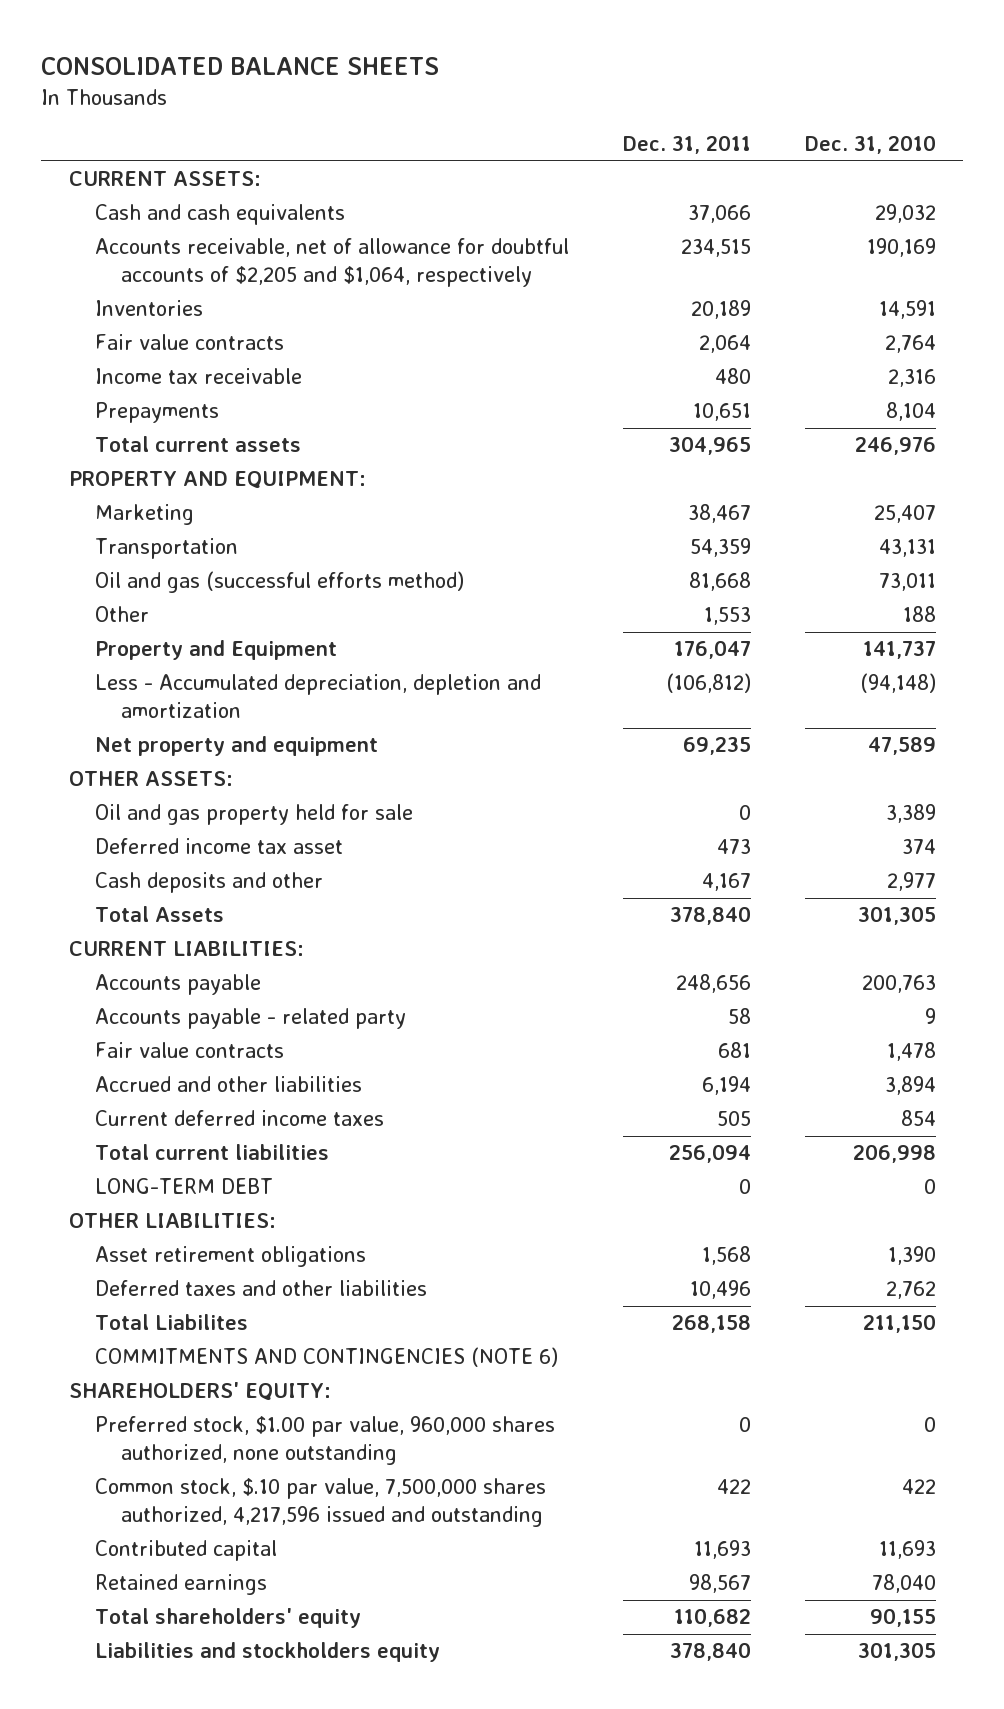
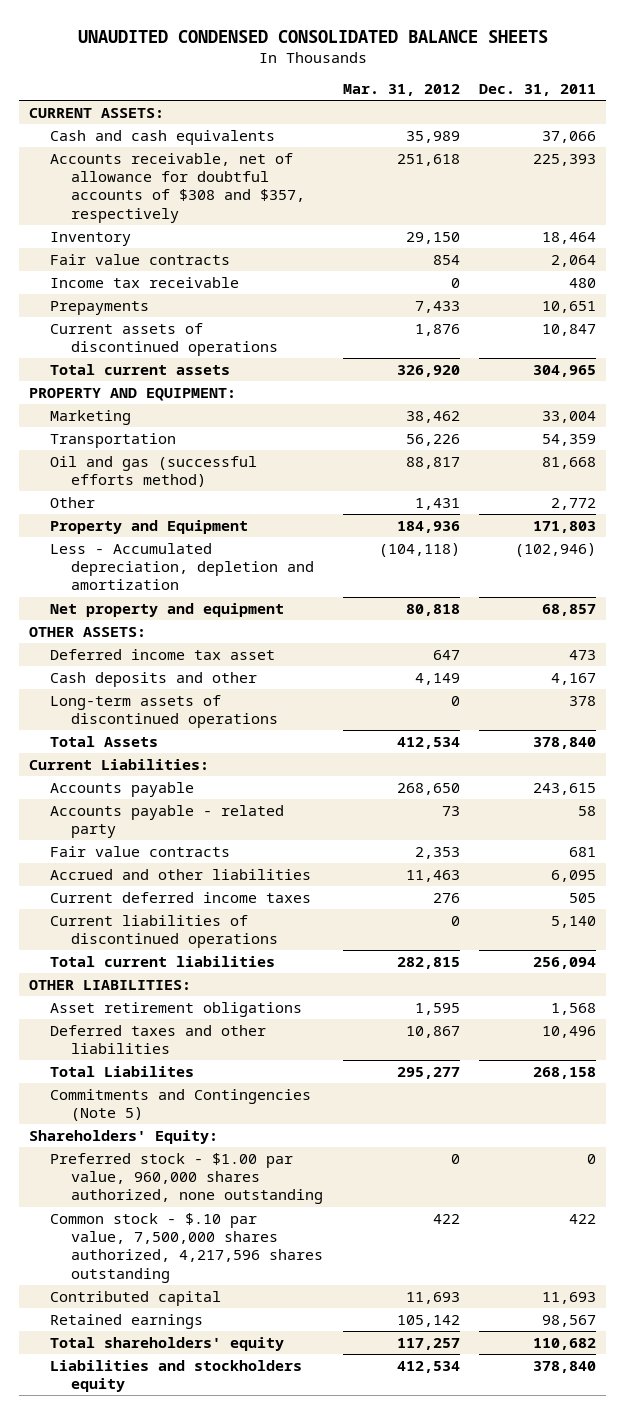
[41,57,440,76] CONSOLIDATED BALANCE SHEETS -> [77,29,548,43] UNAUDITED CONDENSED CONSOLIDATED BALANCE SHEETS
[804,135,936,155] Dec. 31, 2010 -> none
none -> [342,84,460,97] Mar. 31, 2012
[94,300,203,317] Inventories -> none
[94,238,569,288] Accounts receivable, net of allowance for doubtful accounts of $2,205 and $1,064, respectively -> [50,152,306,223] Accounts receivable, net of allowance for doubtful accounts of $308 and $357, respectively
[680,239,751,258] 234,515 -> [533,153,597,166] 225,393
none -> [50,231,132,246] Inventory
none -> [50,322,279,357] Current assets of discontinued operations
[687,504,751,524] 38,467 -> [542,410,597,423] 33,004
[703,607,751,626] 1,553 -> [551,497,597,510] 2,772
[673,640,751,660] 176,047 -> [533,520,597,533] 171,803
[665,673,751,694] (106,812) -> [515,542,597,557] (102,946)
[682,737,751,756] 69,235 -> [542,603,597,616] 68,857
[94,804,413,826] Oil and gas property held for sale -> none
none -> [50,694,279,729] Long-term assets of discontinued operations
[68,941,304,957] CURRENT LIABILITIES: -> [29,758,210,770] Current Liabilities:
[675,974,751,994] 248,656 -> [533,782,597,795] 243,615
[701,1076,751,1096] 6,194 -> [551,869,597,882] 6,095
none -> [50,914,279,949] Current liabilities of discontinued operations
[94,1178,273,1195] LONG-TERM DEBT -> none
[94,1347,558,1368] COMMITMENTS AND CONTINGENCIES (NOTE 6) -> [50,1088,312,1122] Commitments and Contingencies (Note 5)
[68,1382,331,1402] SHAREHOLDERS' EQUITY: -> [29,1129,219,1144] Shareholders' Equity:
[94,1416,555,1466] Preferred stock, $1.00 par value, 960,000 shares authorized, none outstanding -> [50,1152,324,1205] Preferred stock - $1.00 par value, 960,000 shares authorized, none outstanding
[94,1478,546,1528] Common stock, $.10 par value, 7,500,000 shares authorized, 4,217,596 issued and outstanding -> [50,1212,324,1283] Common stock - $.10 par value, 7,500,000 shares authorized, 4,217,596 shares outstanding

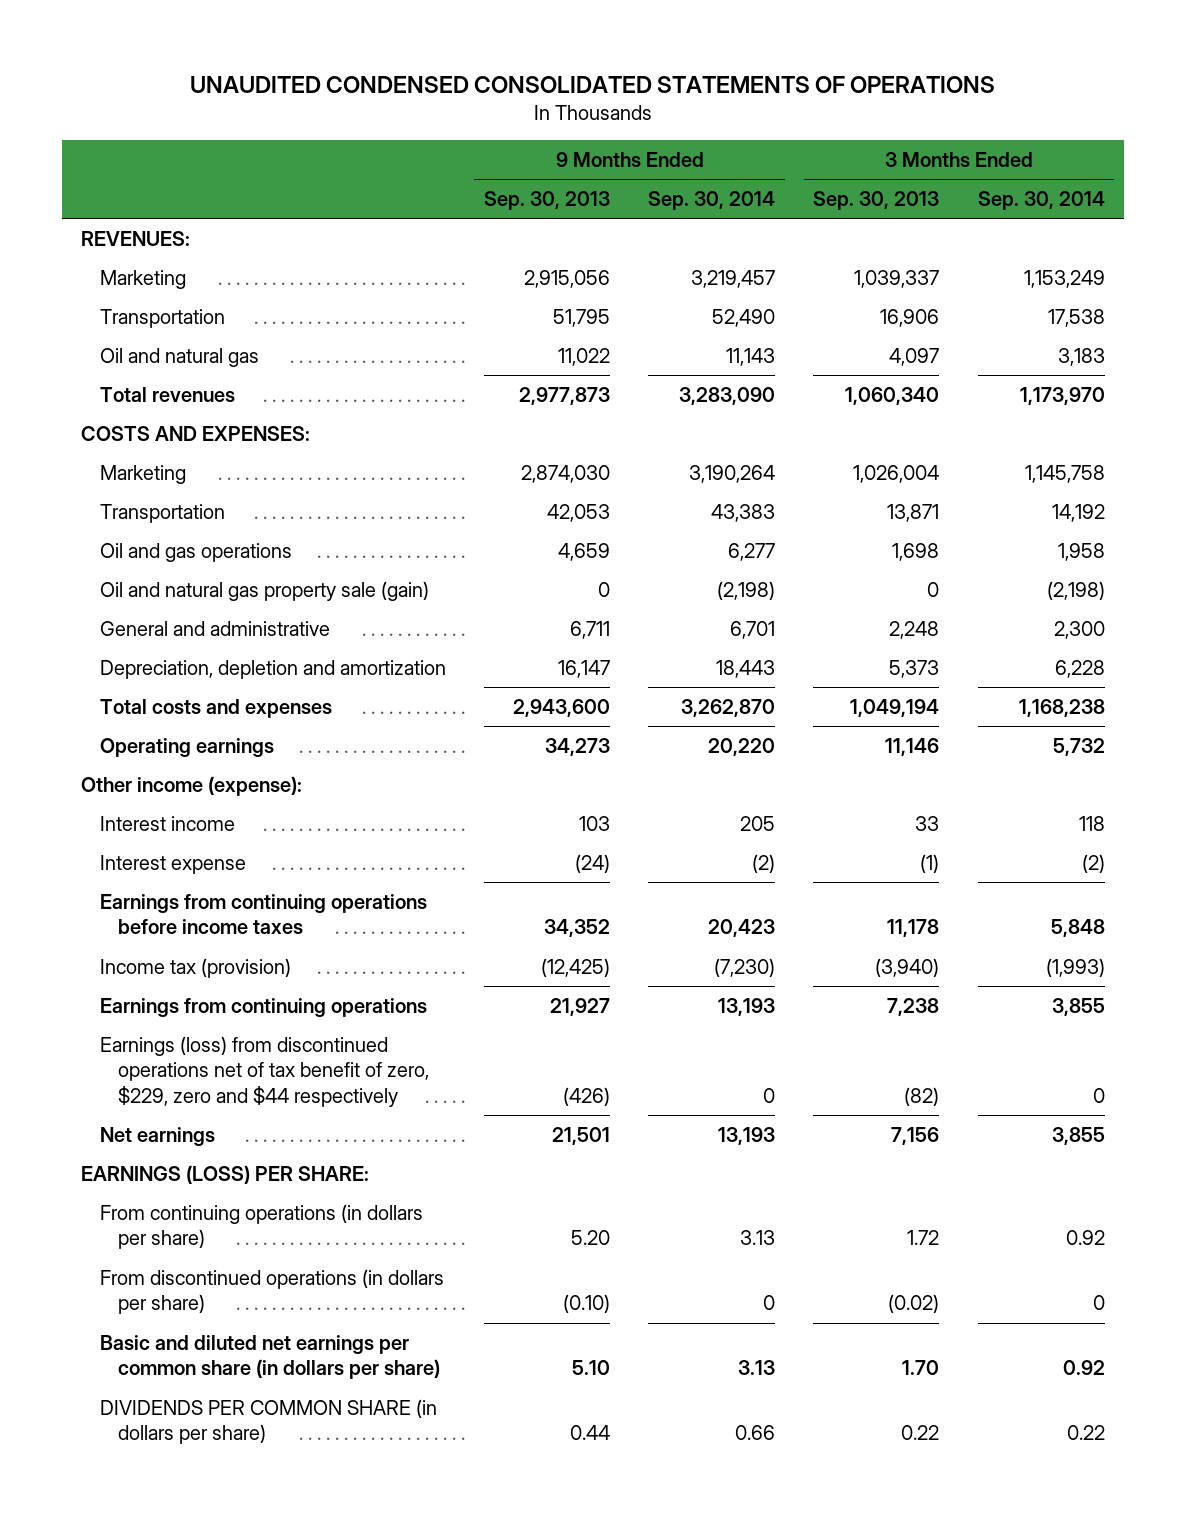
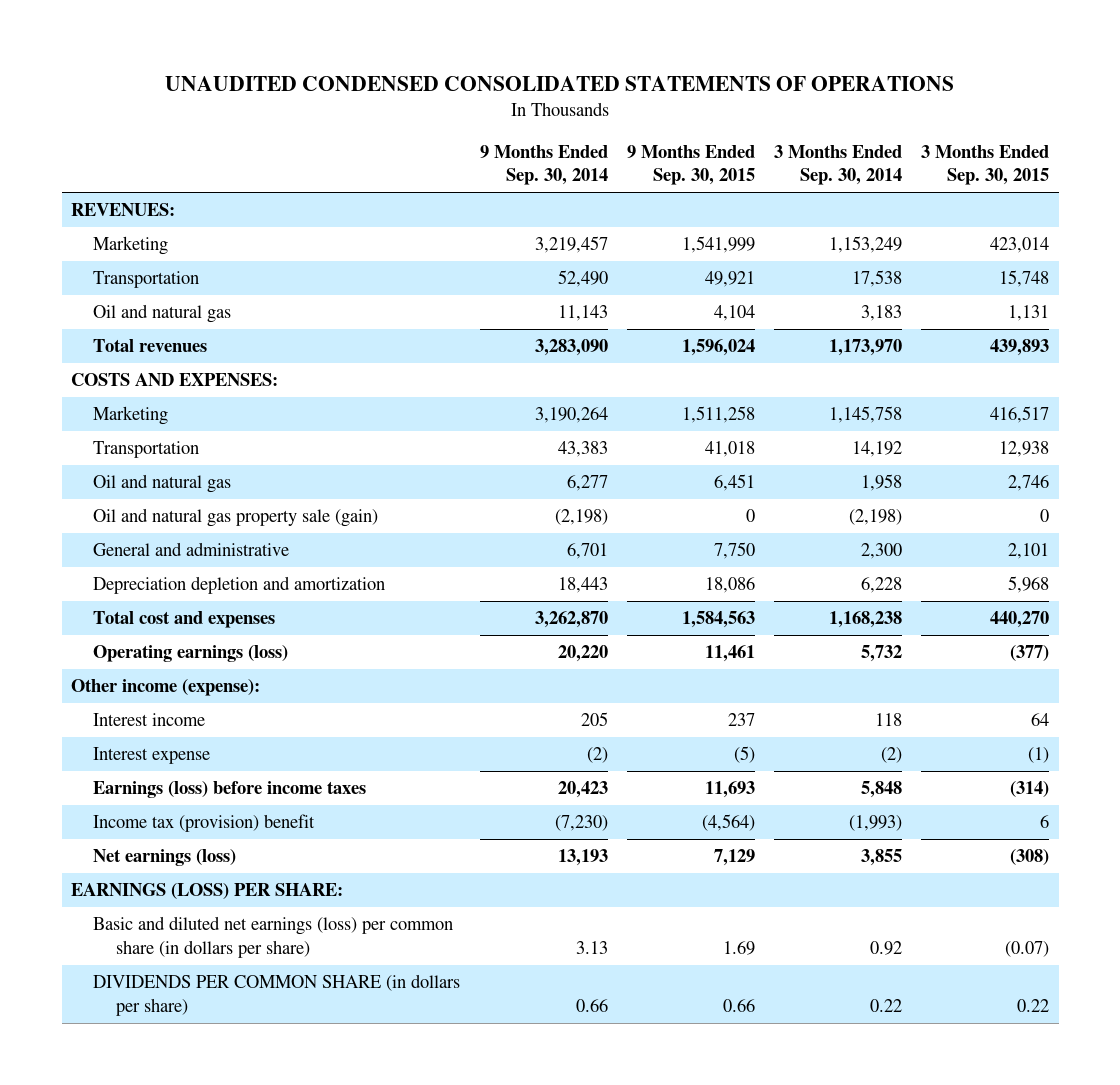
[483,190,610,210] Sep. 30, 2013 -> none
[813,190,940,210] Sep. 30, 2013 -> none
none -> [626,144,755,186] 9 Months Ended Sep. 30, 2015
none -> [921,144,1050,186] 3 Months Ended Sep. 30, 2015
[99,542,292,562] Oil and gas operations -> [93,474,232,494] Oil and natural gas
[99,659,446,679] Depreciation, depletion and amortization -> [93,576,386,595] Depreciation depletion and amortization
[99,698,332,718] Total costs and expenses -> [93,611,276,629] Total cost and expenses
[99,737,274,757] Operating earnings -> [93,645,289,663] Operating earnings (loss)
[99,997,427,1017] Earnings from continuing operations -> none
[99,1035,430,1107] Earnings (loss) from discontinued operations net of tax benefit of zero, $229, zero and $44 respectively -> none
[99,893,427,935] Earnings from continuing operations before income taxes -> [93,781,367,799] Earnings (loss) before income taxes
[99,957,291,978] Income tax (provision) -> [93,814,316,833] Income tax (provision) benefit
[99,1126,215,1146] Net earnings -> [93,849,237,867] Net earnings (loss)
[99,1203,423,1250] From continuing operations (in dollars per share) -> none
[99,1268,444,1315] From discontinued operations (in dollars per share) -> none
[99,1334,441,1380] Basic and diluted net earnings per common share (in dollars per share) -> [93,916,454,958] Basic and diluted net earnings (loss) per common share (in dollars per share)

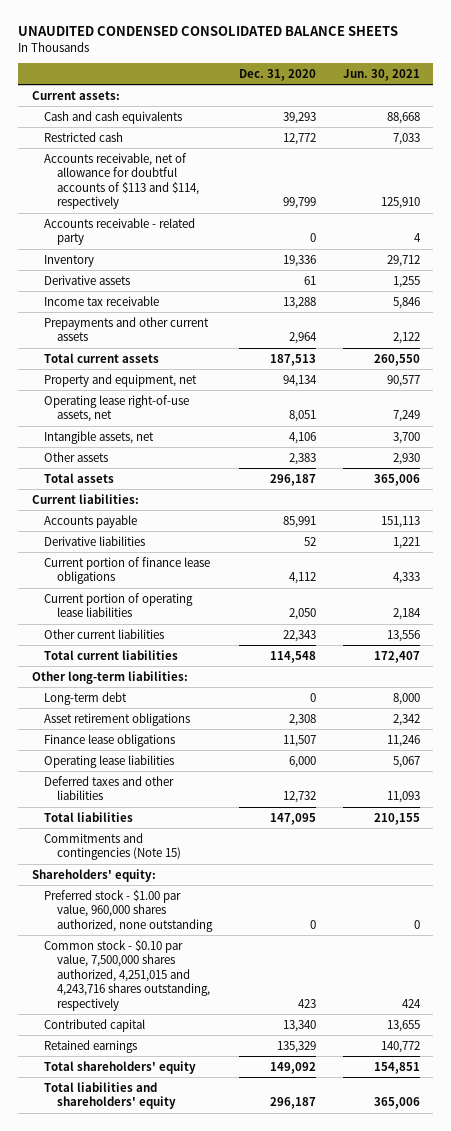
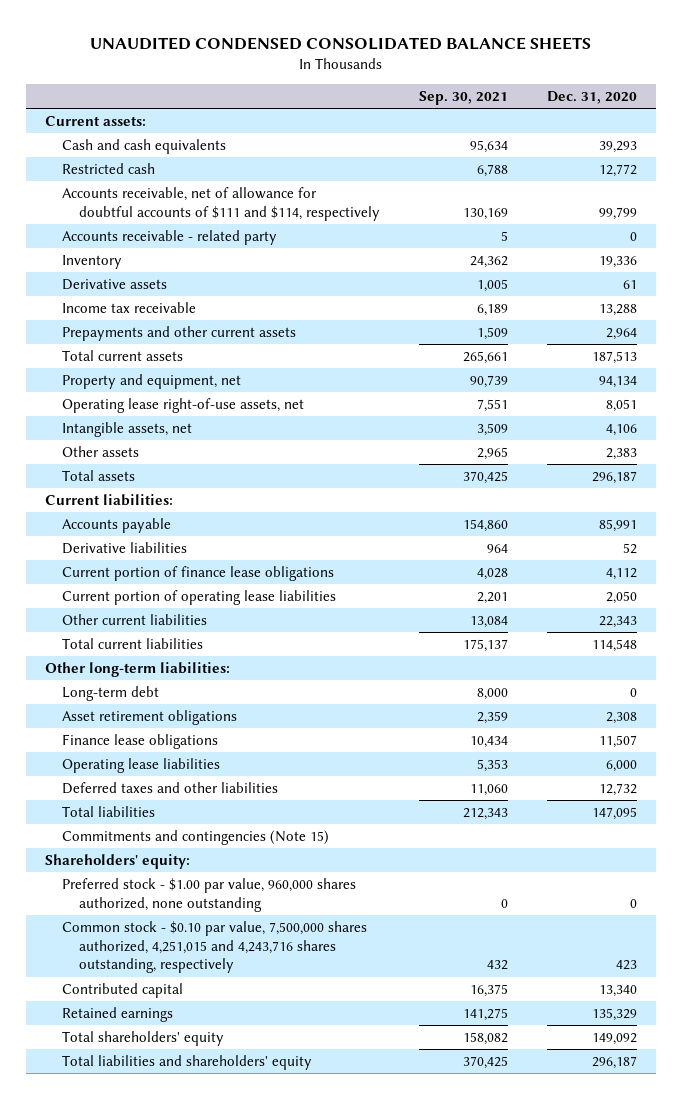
[342,68,420,81] Jun. 30, 2021 -> none
none -> [418,90,508,105] Sep. 30, 2021
[44,152,199,210] Accounts receivable, net of allowance for doubtful accounts of $113 and $114, respectively -> [61,186,380,221] Accounts receivable, net of allowance for doubtful accounts of $111 and $114, respectively

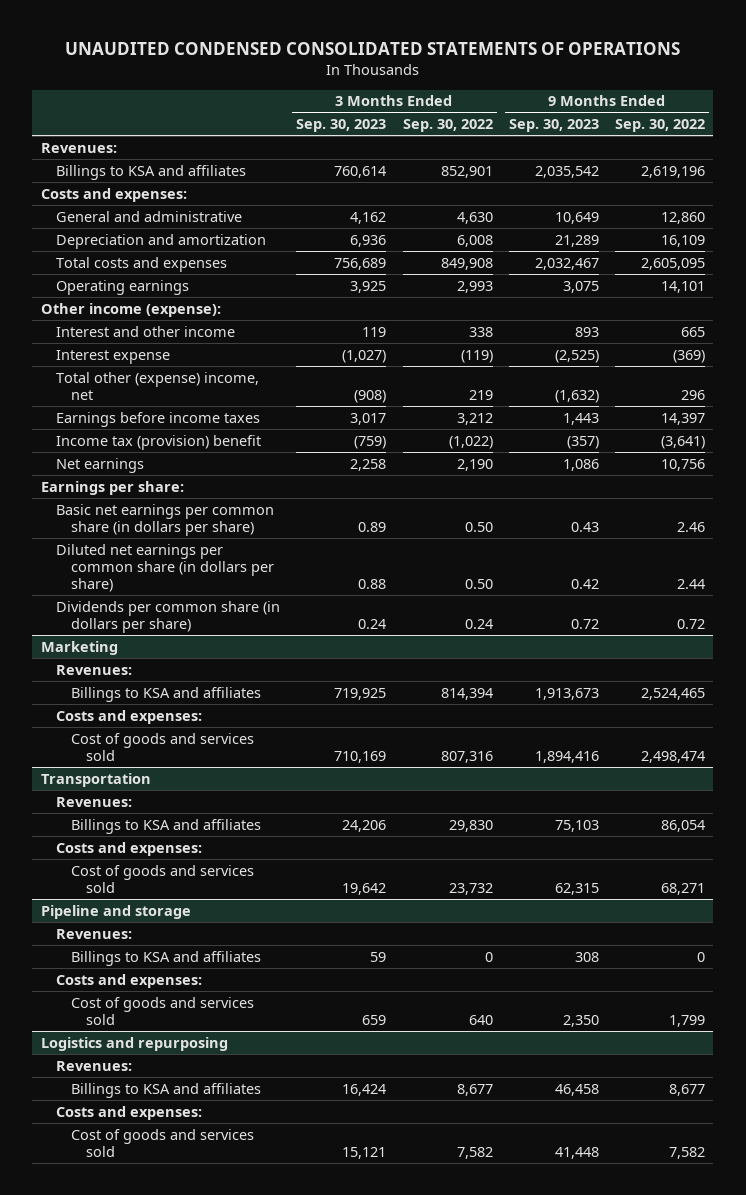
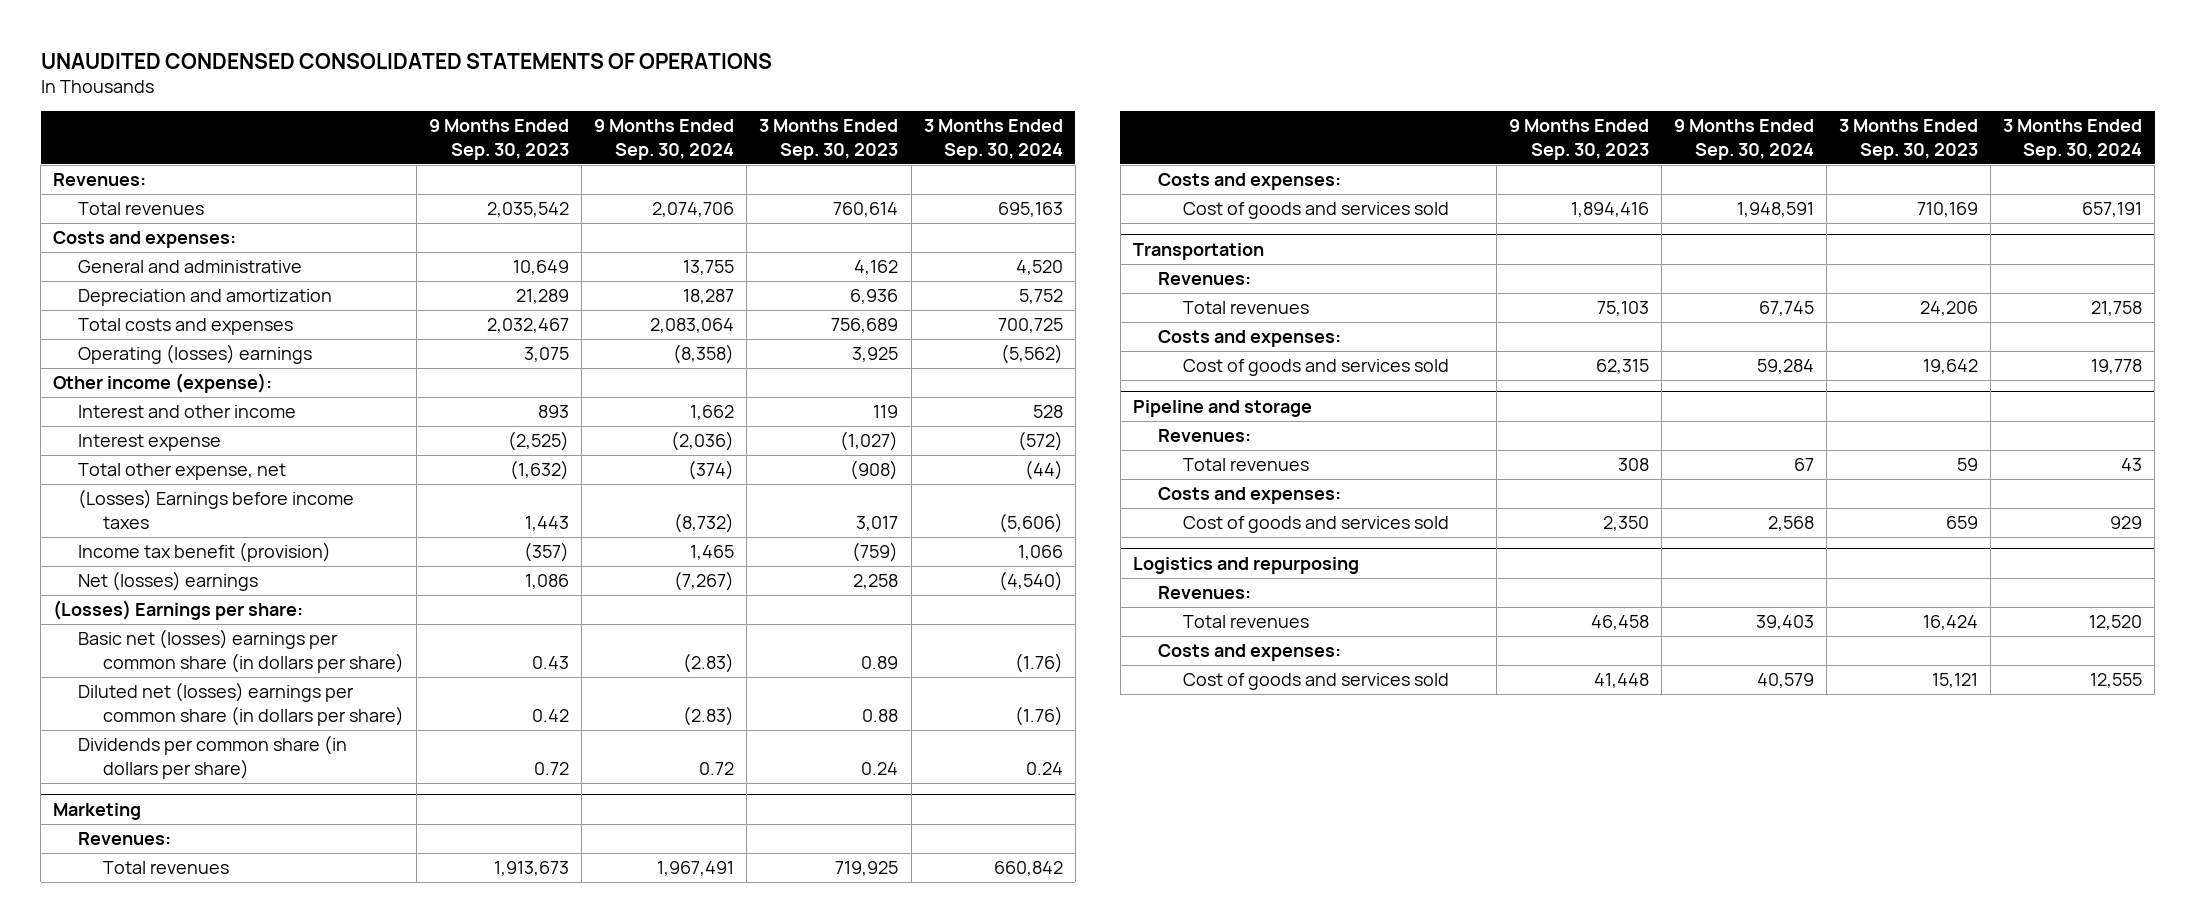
[402,119,493,133] Sep. 30, 2022 -> none
[615,119,706,133] Sep. 30, 2022 -> none
none -> [594,119,735,160] 9 Months Ended Sep. 30, 2024
none -> [923,119,1063,160] 3 Months Ended Sep. 30, 2024
[55,164,246,180] Billings to KSA and affiliates -> [78,202,205,216] Total revenues
[55,279,189,295] Operating earnings -> [78,344,313,365] Operating (losses) earnings
[55,371,259,400] Total other (expense) income, net -> [78,463,287,481] Total other expense, net
[55,411,260,427] Earnings before income taxes -> [78,489,355,529] (Losses) Earnings before income taxes
[55,434,261,450] Income tax (provision) benefit -> [78,542,332,563] Income tax benefit (provision)
[55,457,144,473] Net earnings -> [78,571,259,592] Net (losses) earnings
[40,480,184,495] Earnings per share: -> [53,600,304,621] (Losses) Earnings per share:
[55,503,274,536] Basic net earnings per common share (in dollars per share) -> [78,629,405,673] Basic net (losses) earnings per common share (in dollars per share)
[55,543,274,593] Diluted net earnings per common share (in dollars per share) -> [78,682,405,726] Diluted net (losses) earnings per common share (in dollars per share)
[70,686,261,702] Billings to KSA and affiliates -> [103,861,230,875] Total revenues
[70,818,261,834] Billings to KSA and affiliates -> [1182,301,1309,315] Total revenues
[70,950,261,966] Billings to KSA and affiliates -> [1182,458,1309,472] Total revenues
[70,1082,261,1098] Billings to KSA and affiliates -> [1182,615,1309,629] Total revenues

